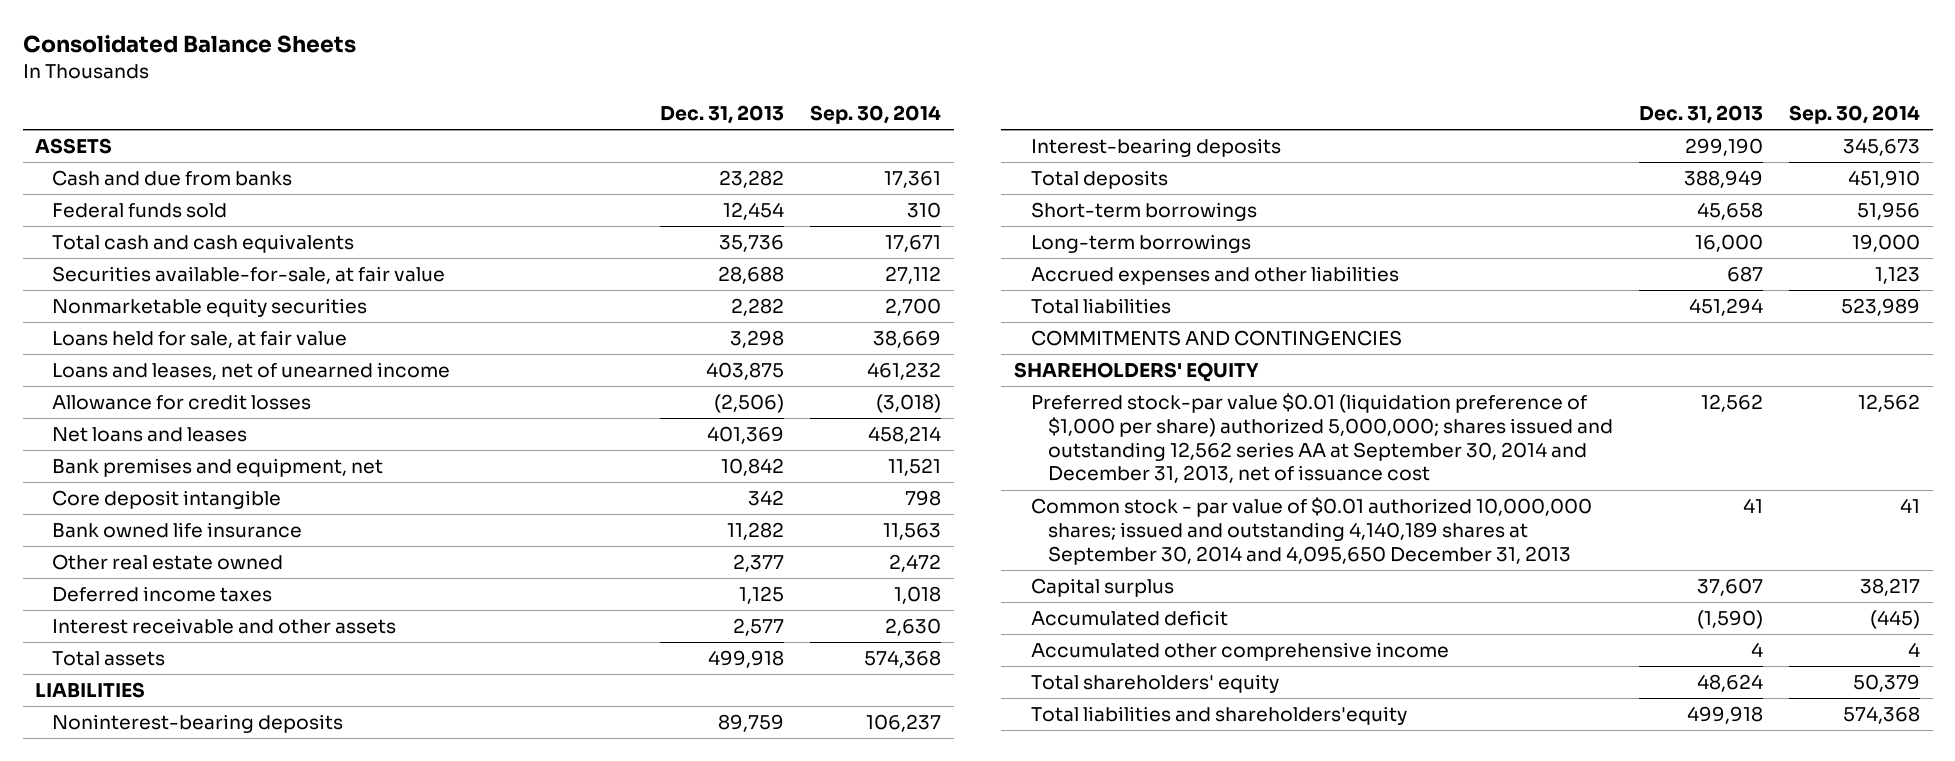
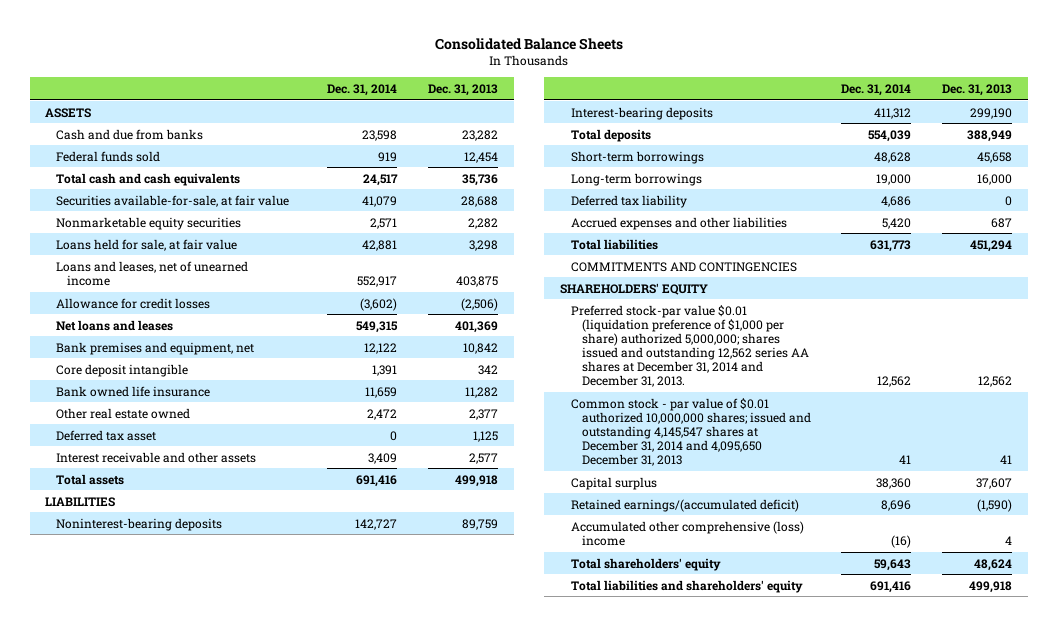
[809,104,941,124] Sep. 30, 2014 -> none
none -> [327,83,398,96] Dec. 31, 2014
[52,586,273,603] Deferred income taxes -> [56,429,157,441] Deferred tax asset
none -> [570,194,687,208] Deferred tax liability
[1031,393,1614,484] Preferred stock-par value $0.01 (liquidation preference of $1,000 per share) authorized 5,000,000; shares issued and outstanding 12,562 series AA at September 30, 2014 and December 31, 2013, net of issuance cost -> [570,304,809,387] Preferred stock-par value $0.01 (liquidation preference of $1,000 per share) authorized 5,000,000; shares issued and outstanding 12,562 series AA shares at December 31, 2014 and December 31, 2013.
[1031,497,1593,565] Common stock - par value of $0.01 authorized 10,000,000 shares; issued and outstanding 4,140,189 shares at September 30, 2014 and 4,095,650 December 31, 2013 -> [570,397,811,466] Common stock - par value of $0.01 authorized 10,000,000 shares; issued and outstanding 4,145,547 shares at December 31, 2014 and 4,095,650 December 31, 2013
[1031,610,1229,627] Accumulated deficit -> [570,498,799,512] Retained earnings/(accumulated deficit)
[1031,642,1450,662] Accumulated other comprehensive income -> [570,520,804,546] Accumulated other comprehensive (loss) income
[1031,706,1408,726] Total liabilities and shareholders'equity -> [570,579,803,593] Total liabilities and shareholders' equity

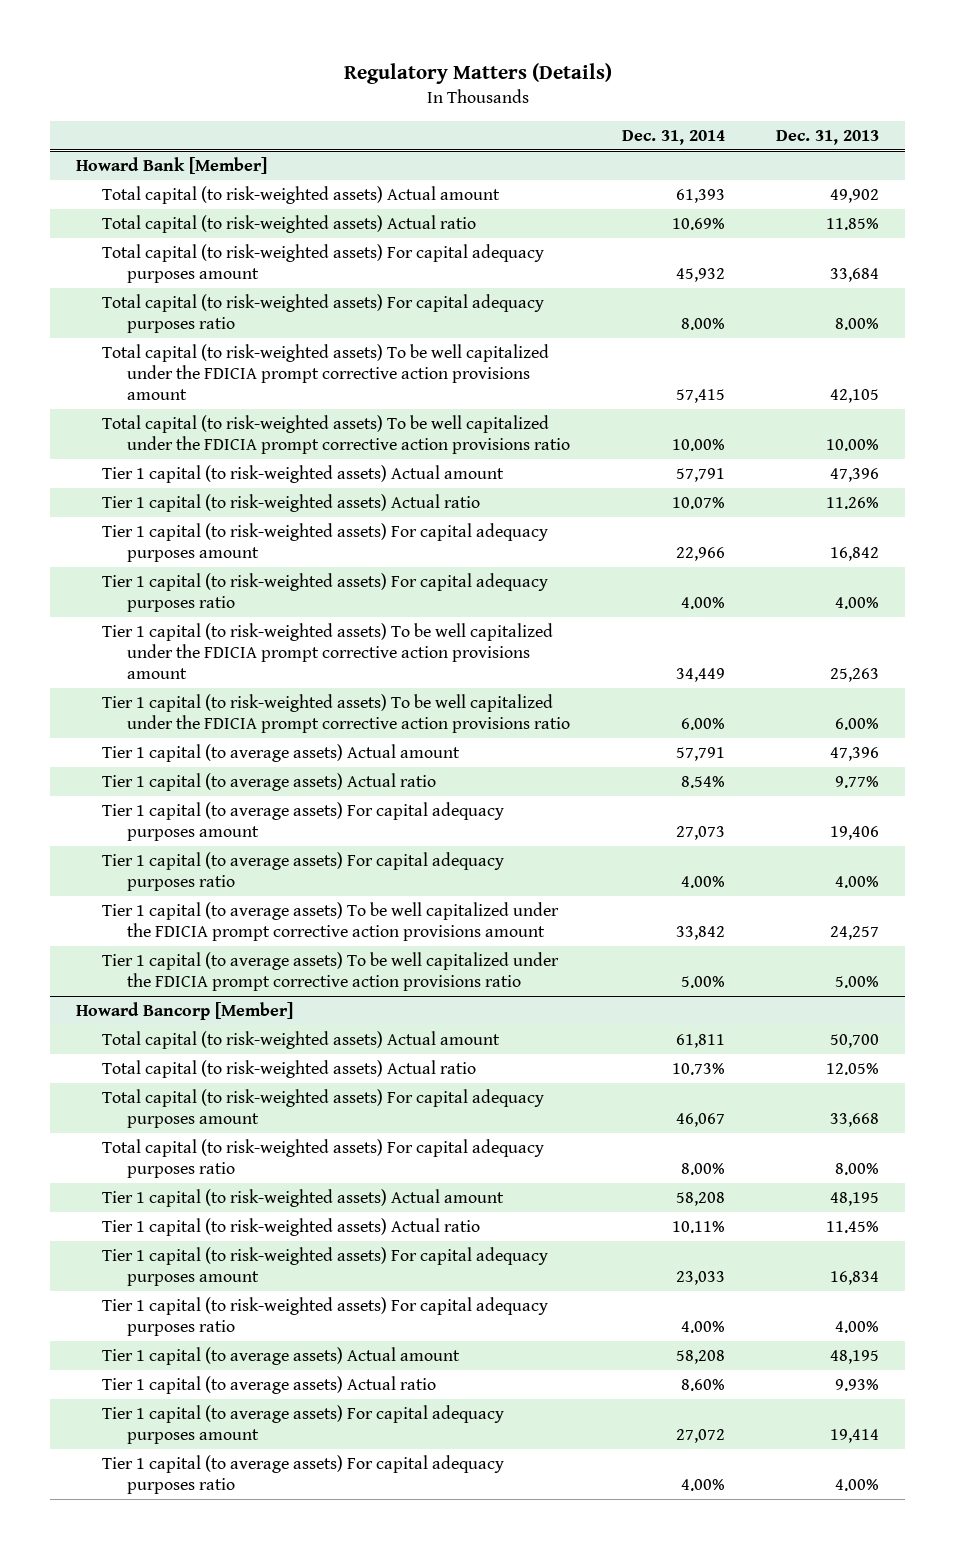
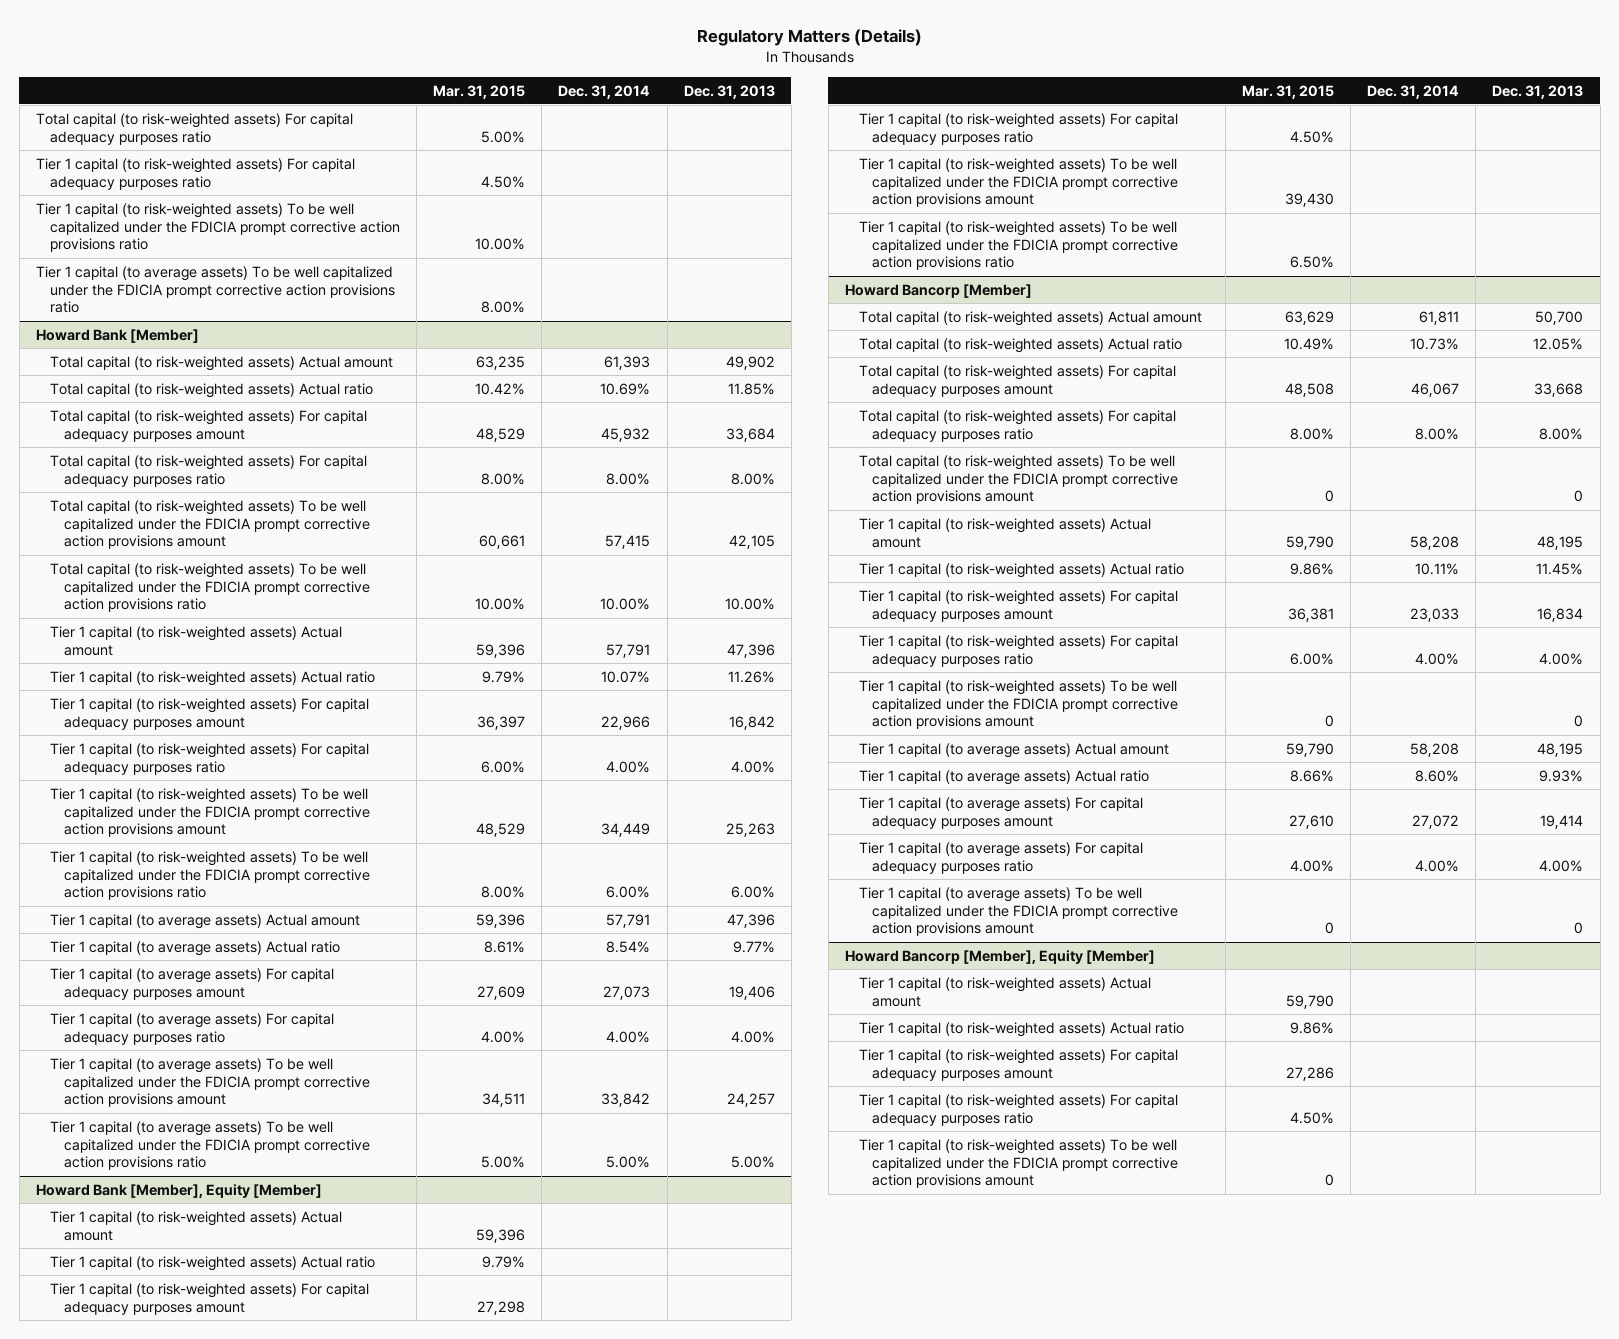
none -> [433,84,526,99] Mar. 31, 2015
none -> [36,112,354,145] Total capital (to risk-weighted assets) For capital adequacy purposes ratio
none -> [36,157,356,190] Tier 1 capital (to risk-weighted assets) For capital adequacy purposes ratio
none -> [36,202,400,253] Tier 1 capital (to risk-weighted assets) To be well capitalized under the FDICIA prompt corrective action provisions ratio
none -> [36,265,395,314] Tier 1 capital (to average assets) To be well capitalized under the FDICIA prompt corrective action provisions ratio
none -> [36,1183,323,1198] Howard Bank [Member], Equity [Member]
none -> [49,1210,342,1241] Tier 1 capital (to risk-weighted assets) Actual amount
none -> [49,1255,375,1271] Tier 1 capital (to risk-weighted assets) Actual ratio
none -> [49,1282,369,1315] Tier 1 capital (to risk-weighted assets) For capital adequacy purposes amount
none -> [858,112,1178,145] Tier 1 capital (to risk-weighted assets) For capital adequacy purposes ratio
none -> [858,157,1179,208] Tier 1 capital (to risk-weighted assets) To be well capitalized under the FDICIA prompt corrective action provisions amount
none -> [858,220,1179,271] Tier 1 capital (to risk-weighted assets) To be well capitalized under the FDICIA prompt corrective action provisions ratio
none -> [858,454,1179,505] Total capital (to risk-weighted assets) To be well capitalized under the FDICIA prompt corrective action provisions amount
none -> [858,679,1179,730] Tier 1 capital (to risk-weighted assets) To be well capitalized under the FDICIA prompt corrective action provisions amount
none -> [858,886,1179,937] Tier 1 capital (to average assets) To be well capitalized under the FDICIA prompt corrective action provisions amount
none -> [844,949,1155,964] Howard Bancorp [Member], Equity [Member]
none -> [858,976,1151,1007] Tier 1 capital (to risk-weighted assets) Actual amount
none -> [858,1021,1184,1037] Tier 1 capital (to risk-weighted assets) Actual ratio
none -> [858,1048,1178,1081] Tier 1 capital (to risk-weighted assets) For capital adequacy purposes amount
none -> [858,1093,1178,1126] Tier 1 capital (to risk-weighted assets) For capital adequacy purposes ratio
none -> [858,1138,1179,1189] Tier 1 capital (to risk-weighted assets) To be well capitalized under the FDICIA prompt corrective action provisions amount

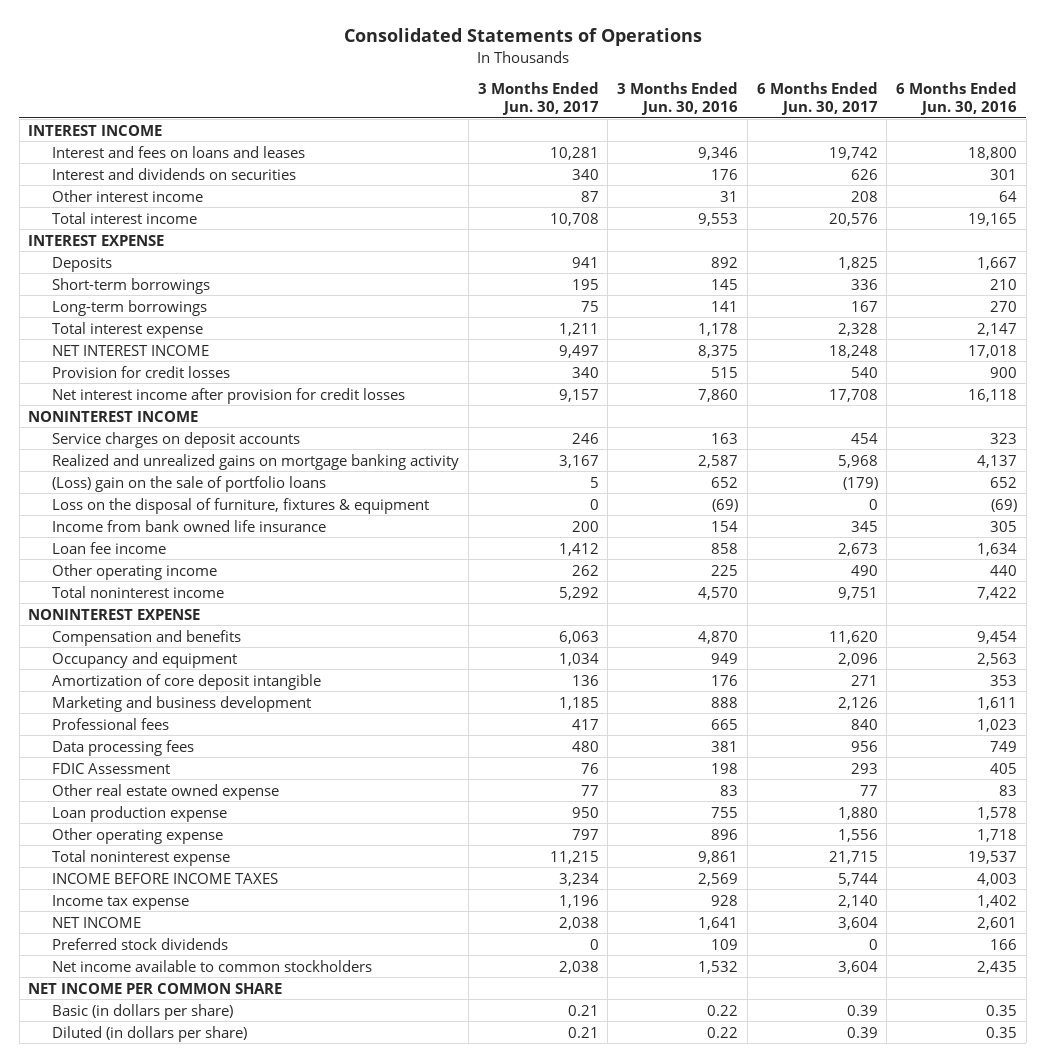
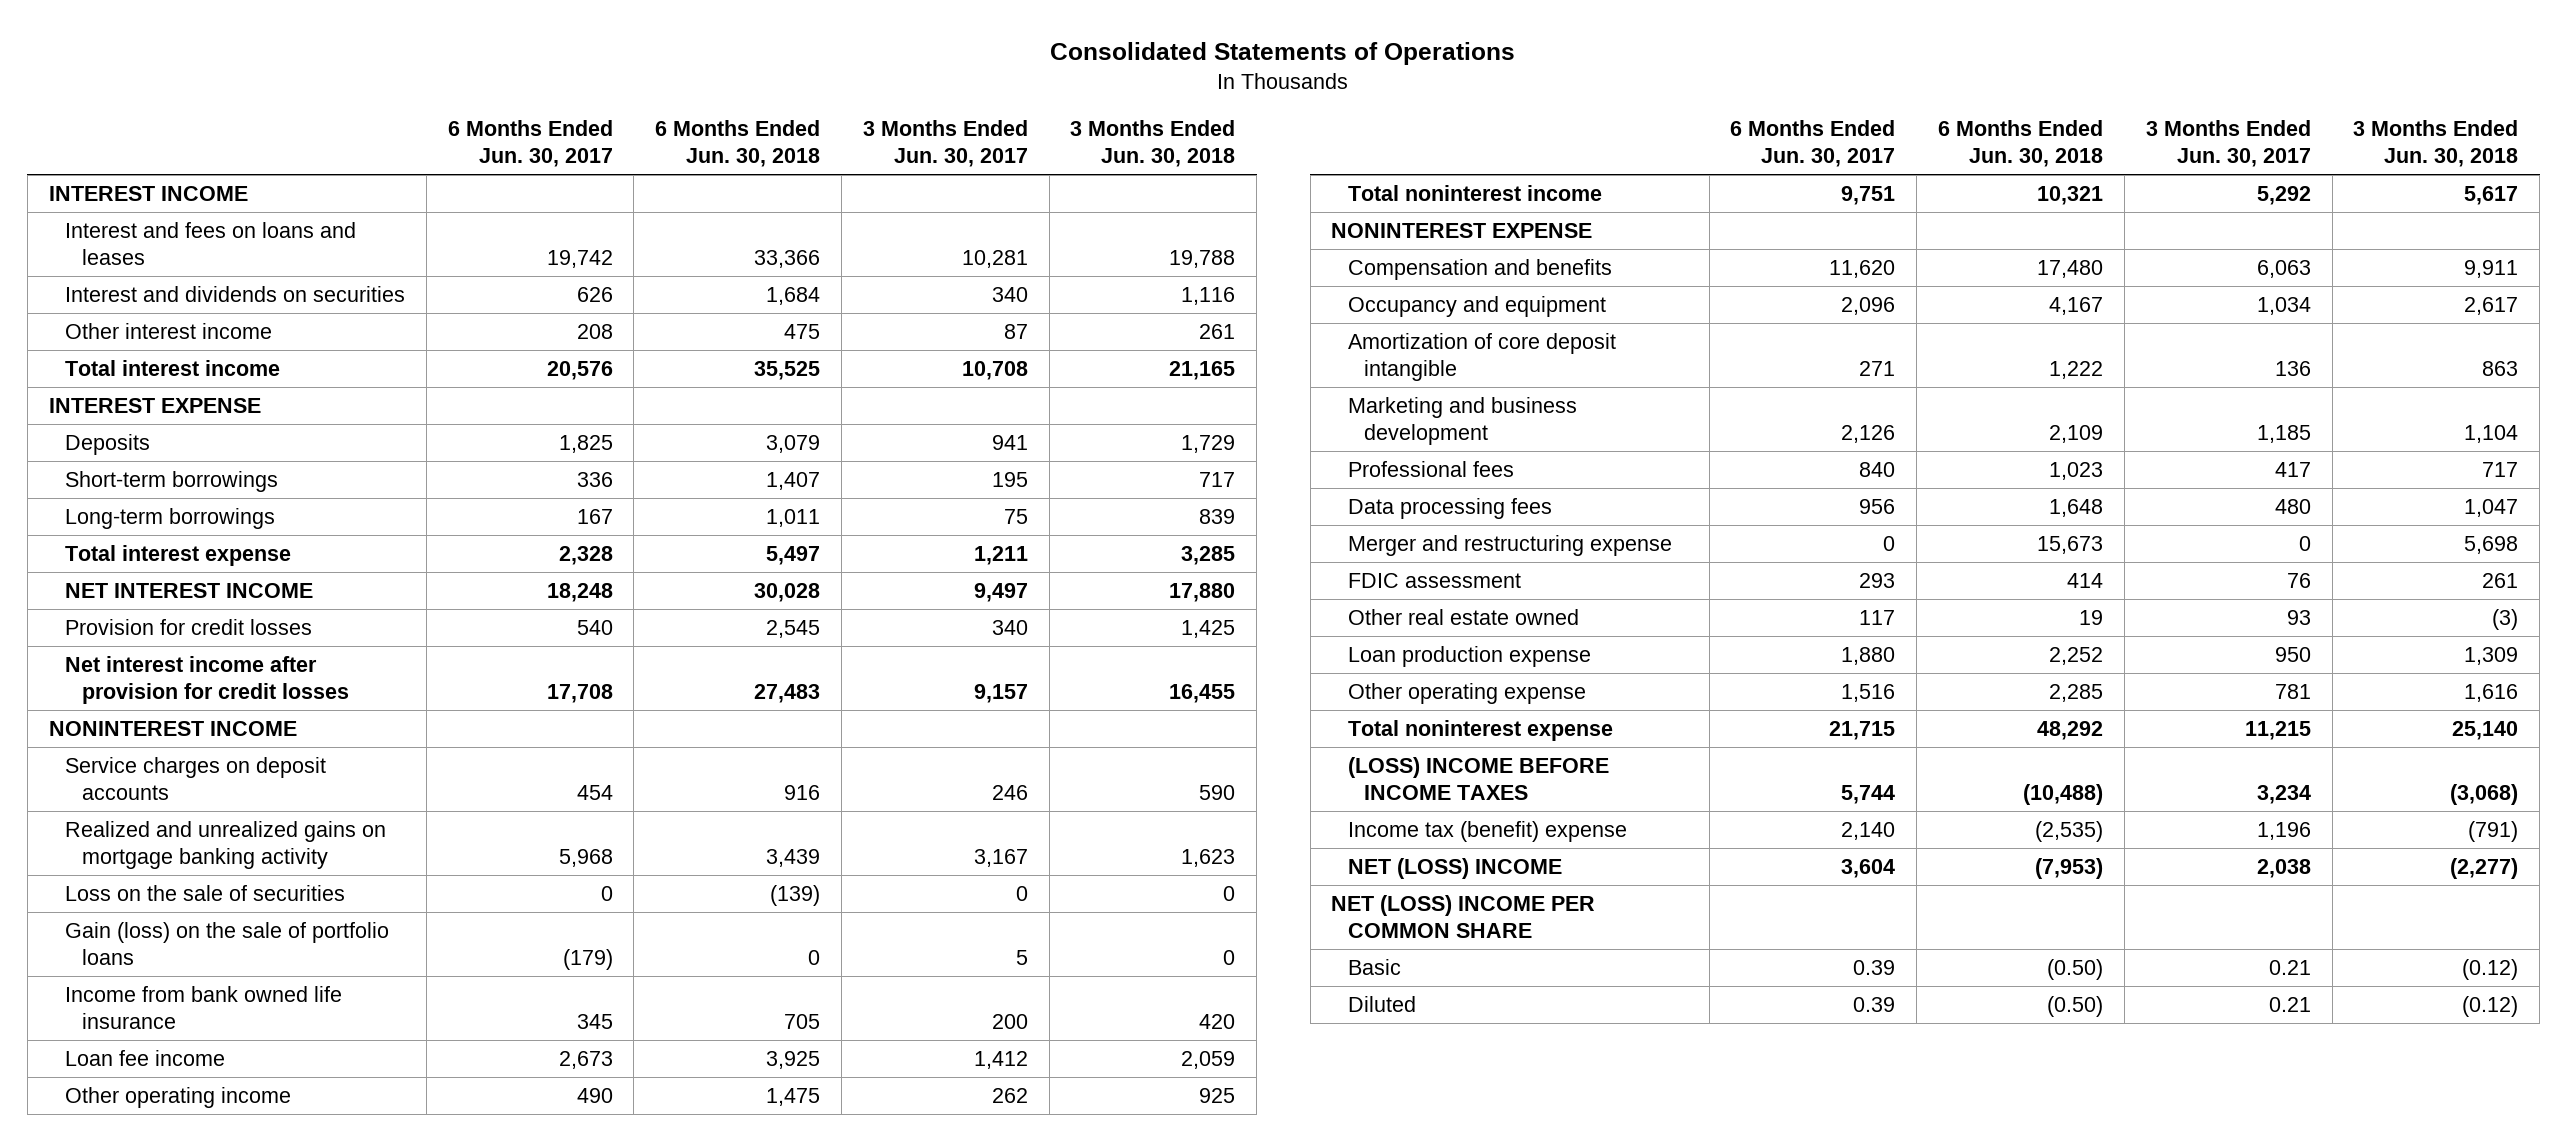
[617,82,739,115] 3 Months Ended Jun. 30, 2016 -> none
[896,82,1018,115] 6 Months Ended Jun. 30, 2016 -> none
none -> [655,120,821,168] 6 Months Ended Jun. 30, 2018
none -> [1070,120,1236,168] 3 Months Ended Jun. 30, 2018
[51,497,429,514] Loss on the disposal of furniture, fixtures & equipment -> none
none -> [65,884,346,901] Loss on the sale of securities
[51,475,326,492] (Loss) gain on the sale of portfolio loans -> [65,921,390,965] Gain (loss) on the sale of portfolio loans
none -> [1347,534,1672,556] Merger and restructuring expense
[51,762,170,774] FDIC Assessment -> [1347,572,1521,588] FDIC assessment
[51,783,279,800] Other real estate owned expense -> [1347,608,1579,625] Other real estate owned
[580,784,599,796] 77 -> [2286,609,2311,625] 93
[859,784,878,796] 77 -> [1859,609,1896,625] 117
[571,828,599,840] 797 -> [2274,683,2311,699] 781
[837,828,878,842] 1,556 -> [1841,683,1896,702] 1,516
[51,937,228,950] Preferred stock dividends -> none
[51,959,372,972] Net income available to common stockholders -> none
[51,872,278,884] INCOME BEFORE INCOME TAXES -> [1347,756,1609,800] (LOSS) INCOME BEFORE INCOME TAXES
[51,894,189,910] Income tax expense -> [1347,820,1627,842] Income tax (benefit) expense
[51,916,141,928] NET INCOME -> [1347,857,1562,879] NET (LOSS) INCOME
[28,982,283,994] NET INCOME PER COMMON SHARE -> [1331,894,1596,938] NET (LOSS) INCOME PER COMMON SHARE
[51,1003,233,1020] Basic (in dollars per share) -> [1347,958,1401,975] Basic
[51,1025,247,1042] Diluted (in dollars per share) -> [1347,995,1416,1012] Diluted

